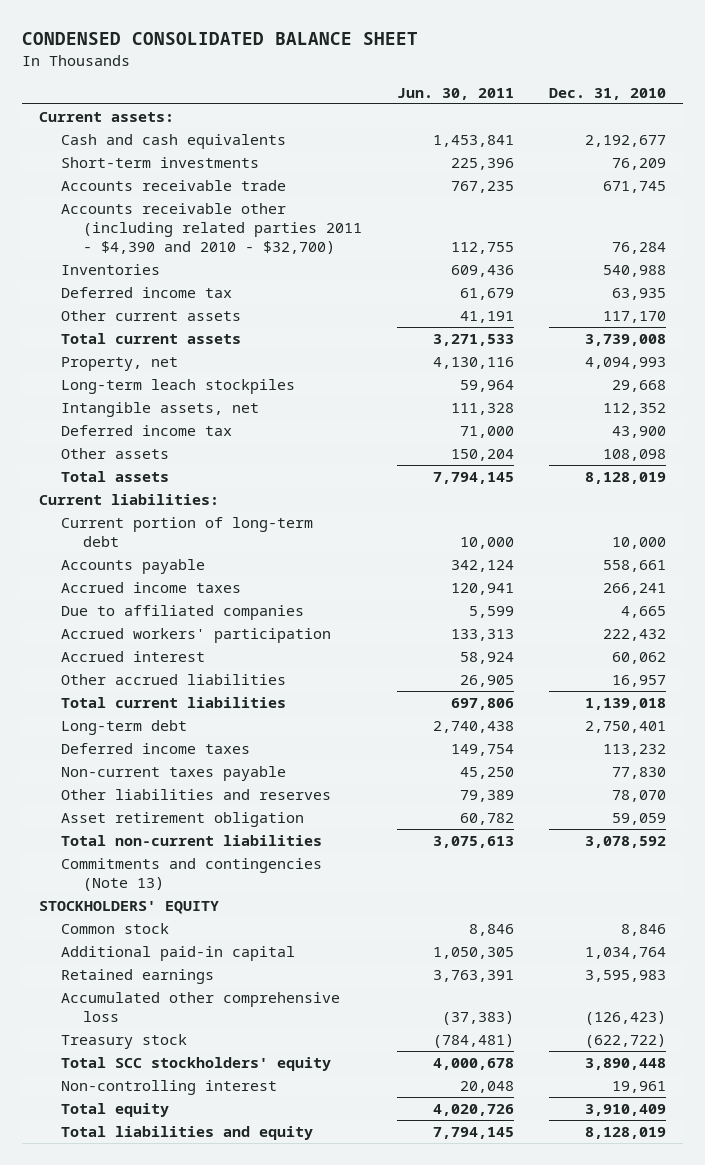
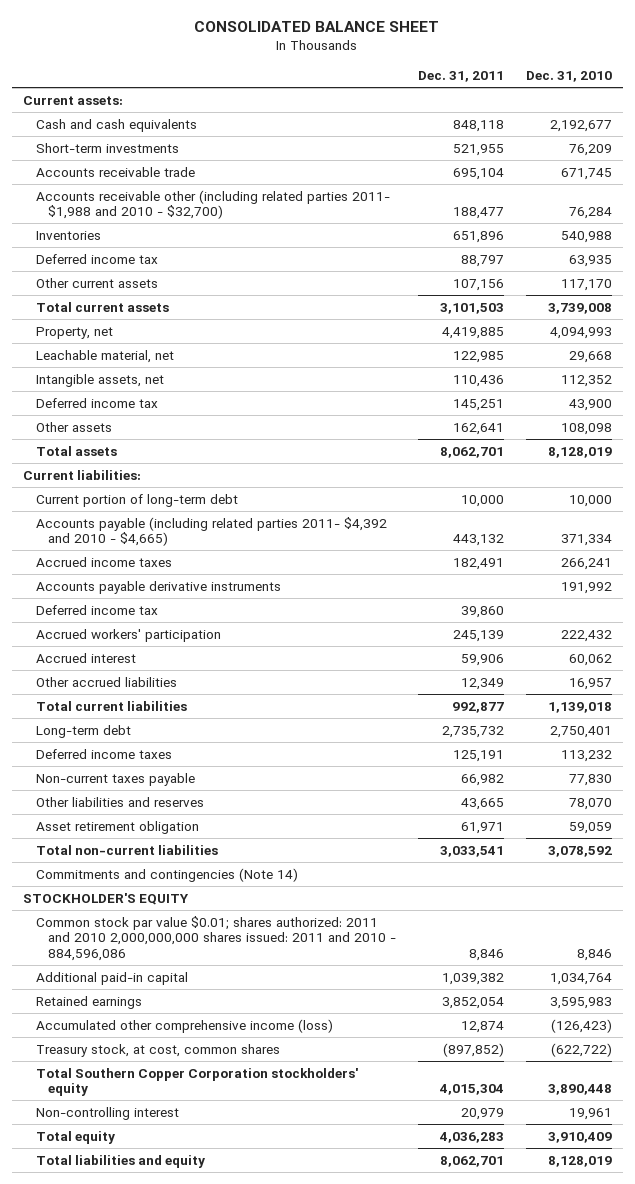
[21,32,418,46] CONDENSED CONSOLIDATED BALANCE SHEET -> [194,21,440,33] CONSOLIDATED BALANCE SHEET
[396,87,514,100] Jun. 30, 2011 -> none
none -> [418,71,505,83] Dec. 31, 2011
[61,202,363,254] Accounts receivable other (including related parties 2011 - $4,390 and 2010 - $32,700) -> [35,189,390,220] Accounts receivable other (including related parties 2011- $1,988 and 2010 - $32,700)
[61,378,296,394] Long-term leach stockpiles -> [35,349,174,363] Leachable material, net
[61,558,206,574] Accounts payable -> none
none -> [35,516,387,547] Accounts payable (including related parties 2011- $4,392 and 2010 - $4,665)
[61,604,305,620] Due to affiliated companies -> none
none -> [35,580,281,594] Accounts payable derivative instruments
none -> [35,604,158,615] Deferred income tax
[61,857,323,891] Commitments and contingencies (Note 13) -> [35,867,298,882] Commitments and contingencies (Note 14)
[39,900,220,914] STOCKHOLDERS' EQUITY -> [22,892,189,905] STOCKHOLDER'S EQUITY
[61,922,170,934] Common stock -> [35,915,397,961] Common stock par value $0.01; shares authorized: 2011 and 2010 2,000,000,000 shares issued: 2011 and 2010 - 884,596,086
[61,991,341,1022] Accumulated other comprehensive loss -> [35,1018,333,1033] Accumulated other comprehensive income (loss)
[61,1033,188,1049] Treasury stock -> [35,1043,280,1057] Treasury stock, at cost, common shares
[61,1056,332,1071] Total SCC stockholders' equity -> [35,1067,358,1097] Total Southern Copper Corporation stockholders' equity

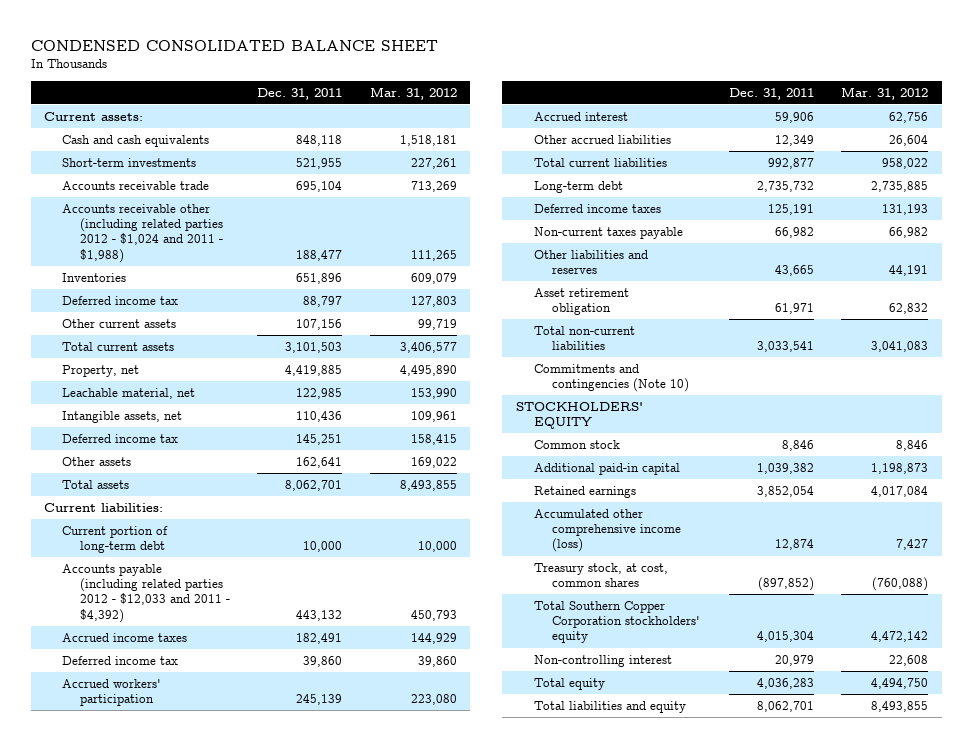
[194,21,440,33] CONSOLIDATED BALANCE SHEET -> [30,39,438,51] CONDENSED CONSOLIDATED BALANCE SHEET
[525,71,612,83] Dec. 31, 2010 -> none
none -> [369,86,457,100] Mar. 31, 2012
[35,189,390,220] Accounts receivable other (including related parties 2011- $1,988 and 2010 - $32,700) -> [62,204,224,263] Accounts receivable other (including related parties 2012 - $1,024 and 2011 - $1,988)
[35,516,387,547] Accounts payable (including related parties 2011- $4,392 and 2010 - $4,665) -> [62,564,231,623] Accounts payable (including related parties 2012 - $12,033 and 2011 - $4,392)
[35,580,281,594] Accounts payable derivative instruments -> none
[35,867,298,882] Commitments and contingencies (Note 14) -> [533,364,689,393] Commitments and contingencies (Note 10)
[22,892,189,905] STOCKHOLDER'S EQUITY -> [515,402,643,430] STOCKHOLDERS' EQUITY
[35,915,397,961] Common stock par value $0.01; shares authorized: 2011 and 2010 2,000,000,000 shares issued: 2011 and 2010 - 884,596,086 -> [533,440,620,450] Common stock

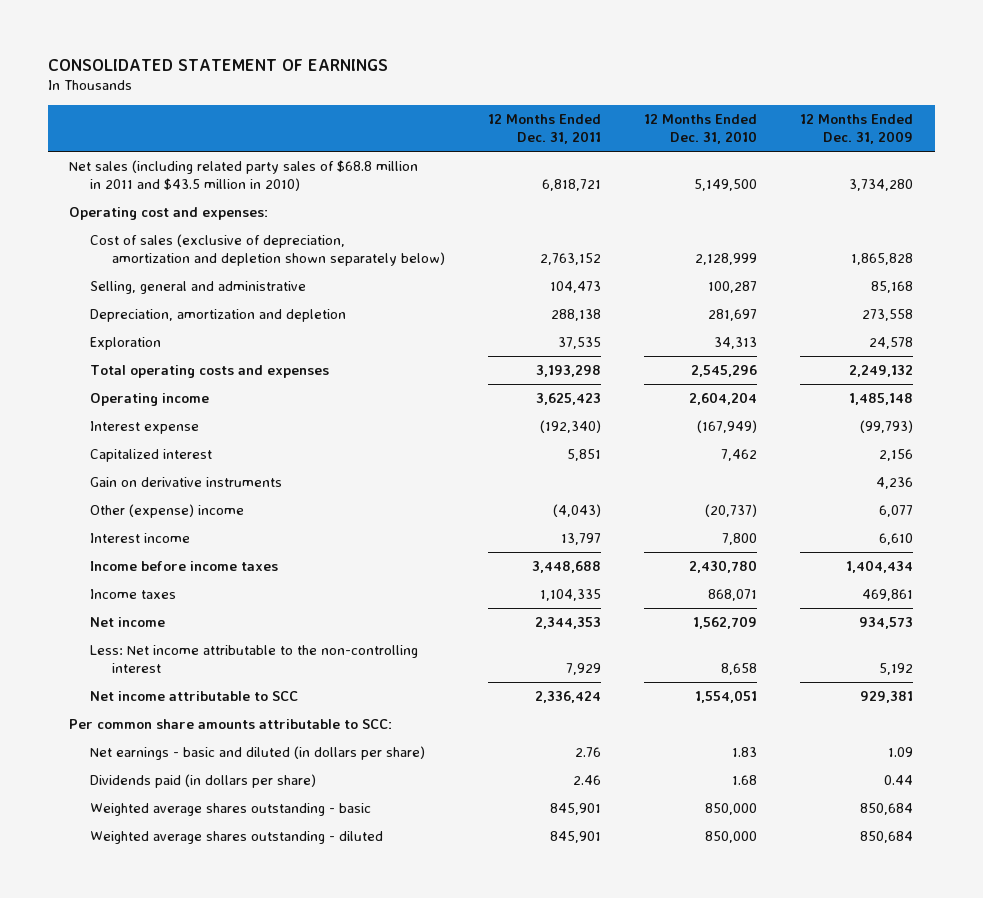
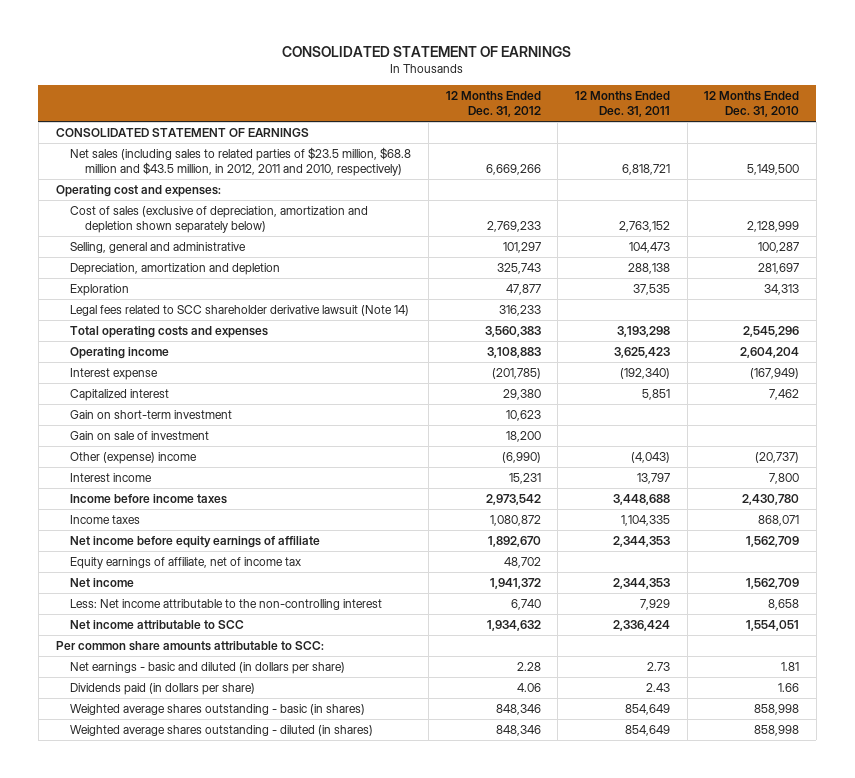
[800,114,914,144] 12 Months Ended Dec. 31, 2009 -> none
none -> [445,91,541,117] 12 Months Ended Dec. 31, 2012
none -> [55,128,309,138] CONSOLIDATED STATEMENT OF EARNINGS
[69,160,419,191] Net sales (including related party sales of $68.8 million in 2011 and $43.5 million in 2010) -> [70,147,412,176] Net sales (including sales to related parties of $23.5 million, $68.8 million and $43.5 million, in 2012, 2011 and 2010, respectively)
none -> [70,305,410,317] Legal fees related to SCC shareholder derivative lawsuit (Note 14)
[90,477,283,488] Gain on derivative instruments -> none
none -> [70,410,233,420] Gain on short-term investment
none -> [70,431,210,441] Gain on sale of investment
none -> [70,536,321,549] Net income before equity earnings of affiliate
none -> [70,557,302,570] Equity earnings of affiliate, net of income tax
[574,747,601,758] 2.76 -> [646,662,670,672] 2.73
[732,747,758,758] 1.83 -> [781,662,800,672] 1.81
[572,775,601,786] 2.46 -> [645,683,670,693] 2.43
[732,775,758,786] 1.68 -> [778,683,800,693] 1.66
[90,803,372,817] Weighted average shares outstanding - basic -> [70,704,366,716] Weighted average shares outstanding - basic (in shares)
[549,803,601,816] 845,901 -> [624,704,670,716] 854,649
[705,803,758,816] 850,000 -> [754,704,800,716] 858,998
[90,831,384,845] Weighted average shares outstanding - diluted -> [70,725,374,737] Weighted average shares outstanding - diluted (in shares)
[549,831,601,844] 845,901 -> [624,725,670,737] 854,649
[705,831,758,844] 850,000 -> [754,725,800,737] 858,998

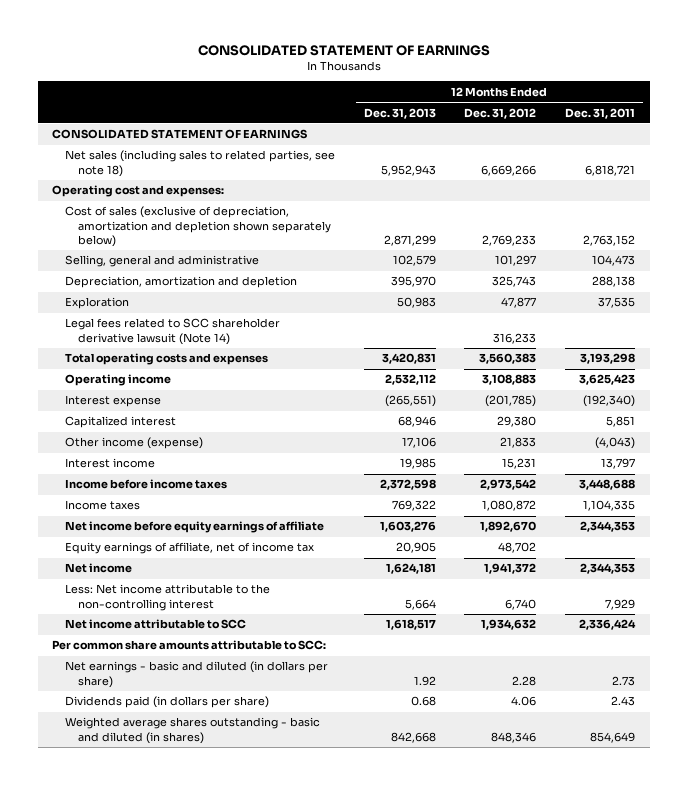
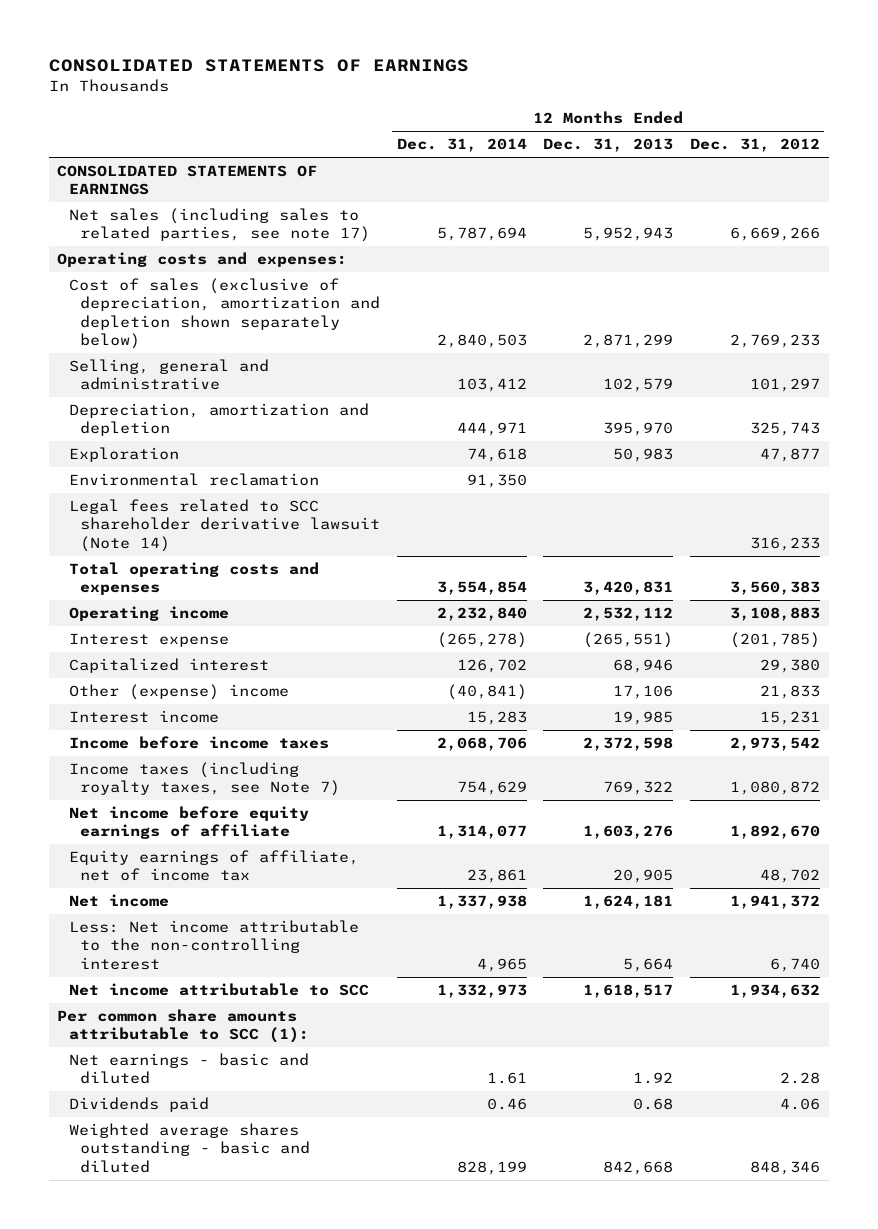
[197,45,490,57] CONSOLIDATED STATEMENT OF EARNINGS -> [49,59,470,73] CONSOLIDATED STATEMENTS OF EARNINGS
[565,107,636,119] Dec. 31, 2011 -> none
none -> [396,138,527,153] Dec. 31, 2014
[52,129,308,140] CONSOLIDATED STATEMENT OF EARNINGS -> [57,165,318,196] CONSOLIDATED STATEMENTS OF EARNINGS
[64,150,335,177] Net sales (including sales to related parties, see note 18) -> [68,208,370,243] Net sales (including sales to related parties, see note 17)
[52,185,225,198] Operating cost and expenses: -> [57,252,348,268] Operating costs and expenses:
none -> [68,473,319,487] Environmental reclamation
[64,437,203,450] Other income (expense) -> [68,684,289,701] Other (expense) income
[64,500,140,511] Income taxes -> [68,762,340,797] Income taxes (including royalty taxes, see Note 7)
[52,640,327,651] Per common share amounts attributable to SCC: -> [57,1009,309,1044] Per common share amounts attributable to SCC (1):
[64,661,328,688] Net earnings - basic and diluted (in dollars per share) -> [68,1053,309,1085] Net earnings - basic and diluted
[64,696,269,709] Dividends paid (in dollars per share) -> [68,1097,209,1113] Dividends paid
[64,717,320,744] Weighted average shares outstanding - basic and diluted (in shares) -> [68,1123,310,1173] Weighted average shares outstanding - basic and diluted

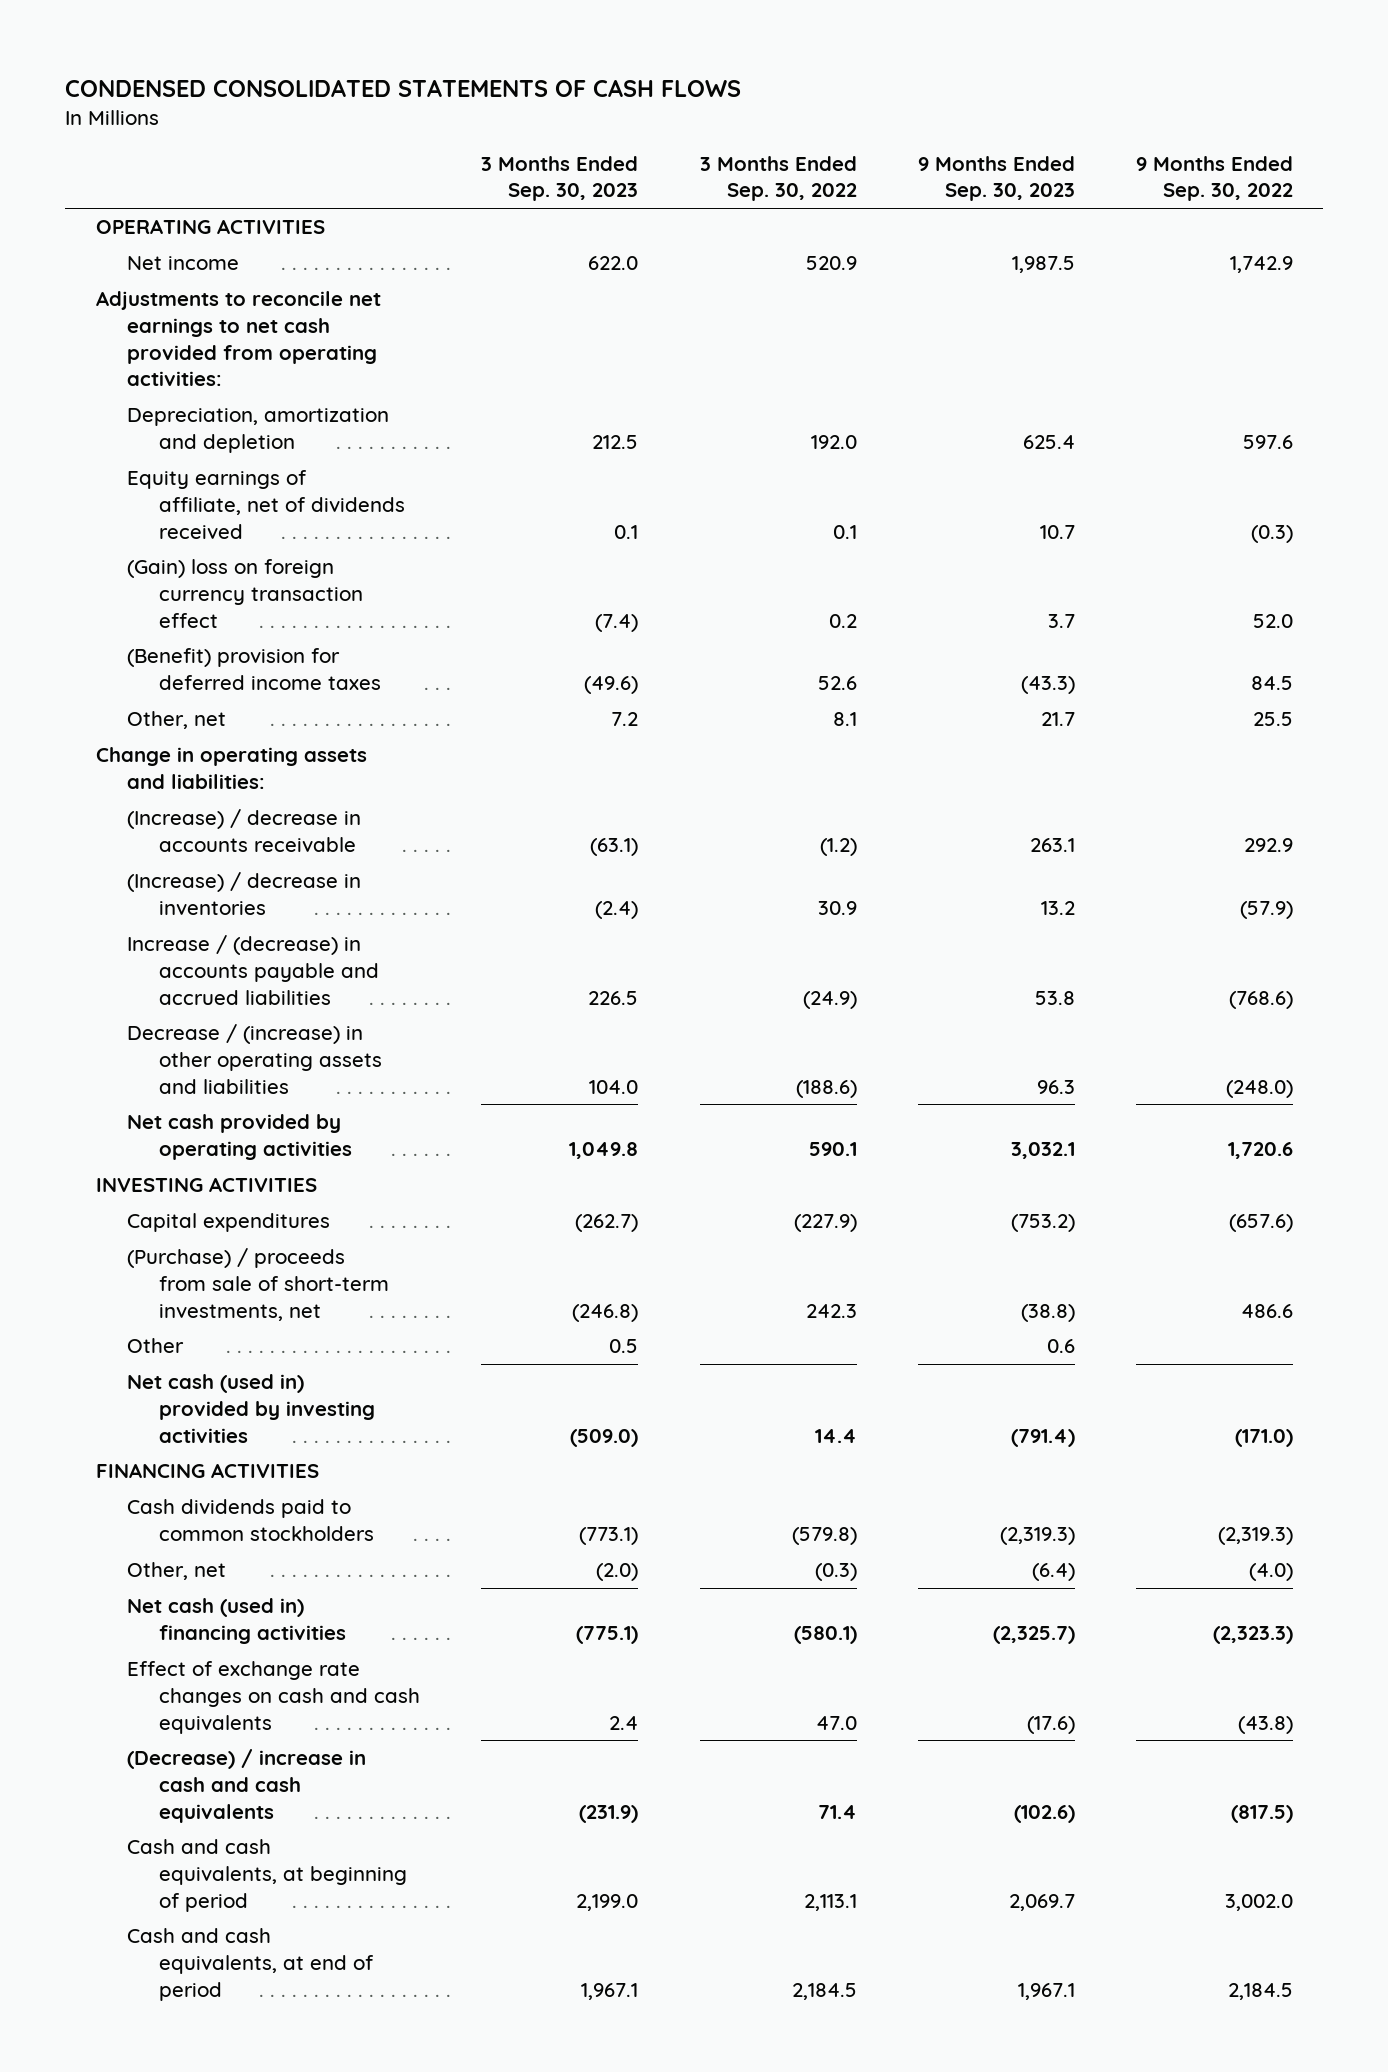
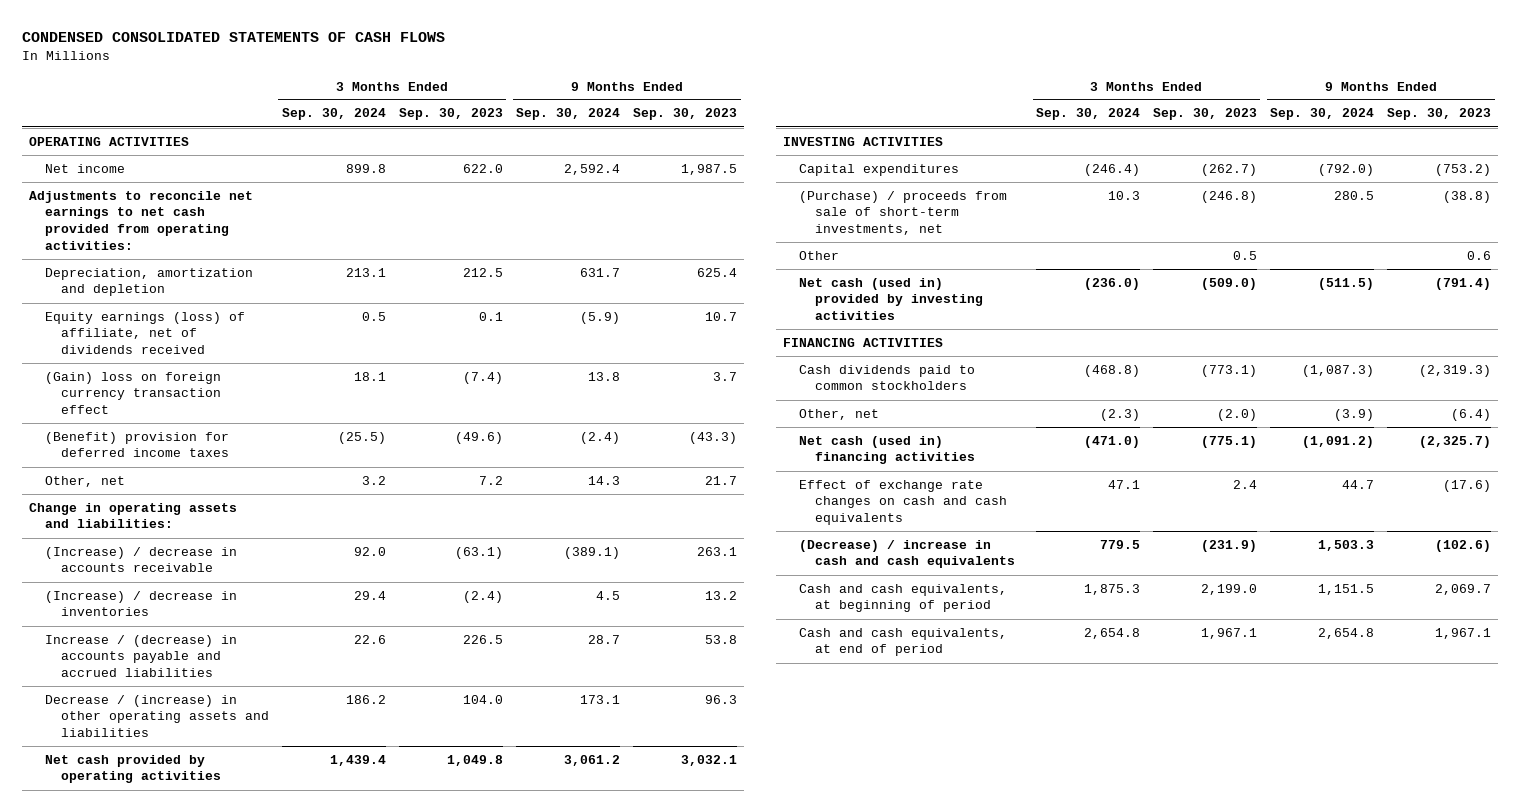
[699,155,857,202] 3 Months Ended Sep. 30, 2022 -> none
[1135,155,1293,202] 9 Months Ended Sep. 30, 2022 -> none
none -> [281,108,386,121] Sep. 30, 2024
none -> [516,108,621,121] Sep. 30, 2024
[127,470,406,539] Equity earnings of affiliate, net of dividends received -> [44,311,245,355] Equity earnings (loss) of affiliate, net of dividends received

